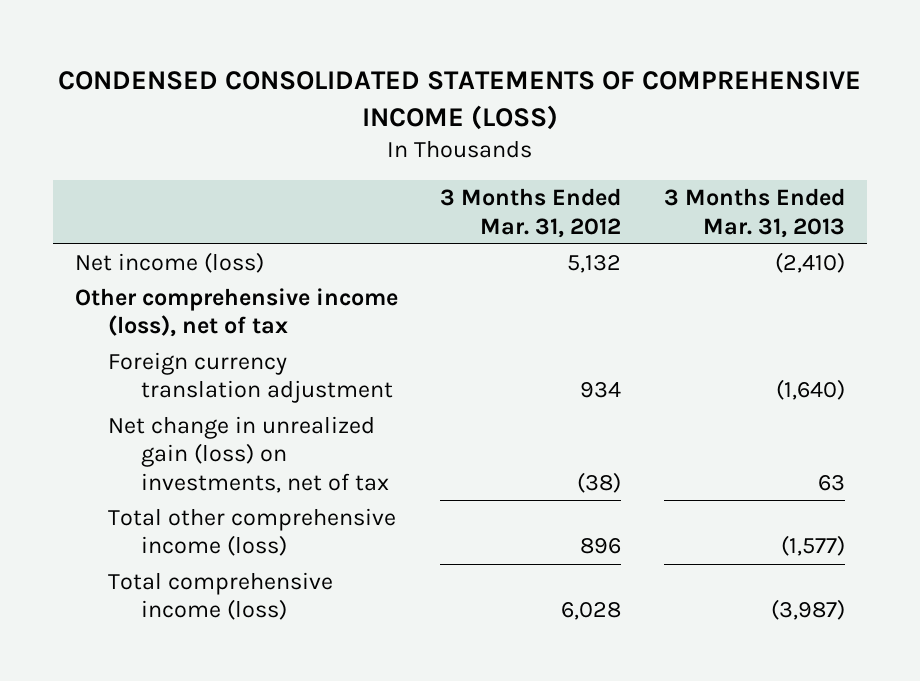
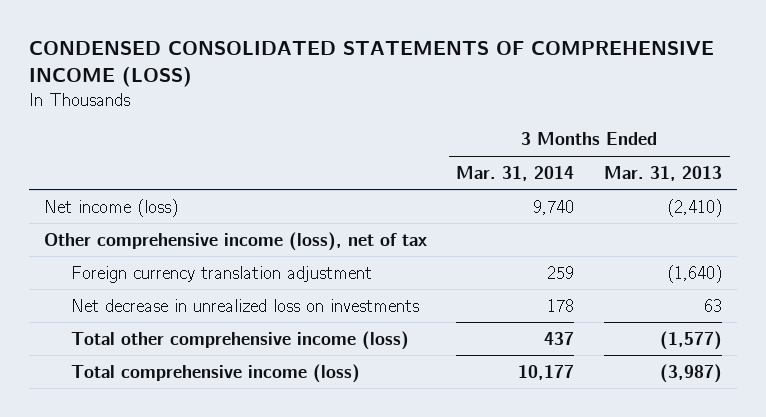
[440,188,622,238] 3 Months Ended Mar. 31, 2012 -> none
none -> [456,165,575,181] Mar. 31, 2014
[107,415,390,493] Net change in unrealized gain (loss) on investments, net of tax -> [70,298,419,312] Net decrease in unrealized loss on investments

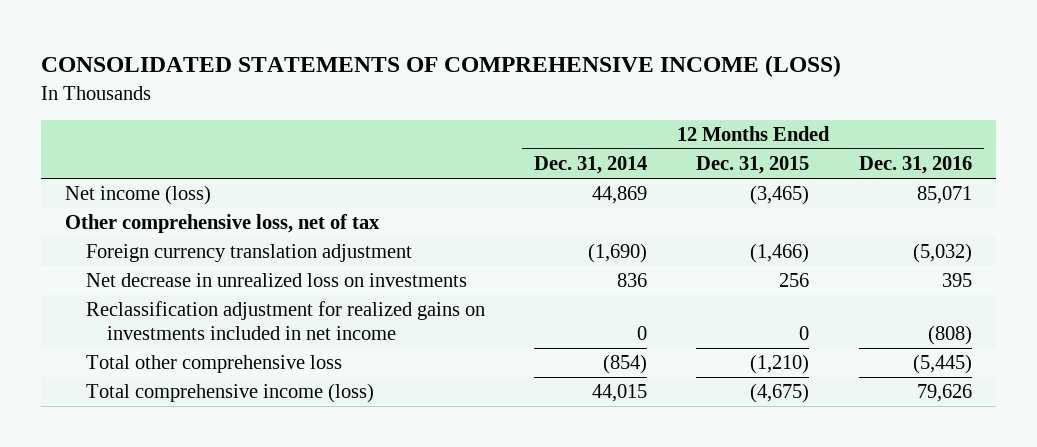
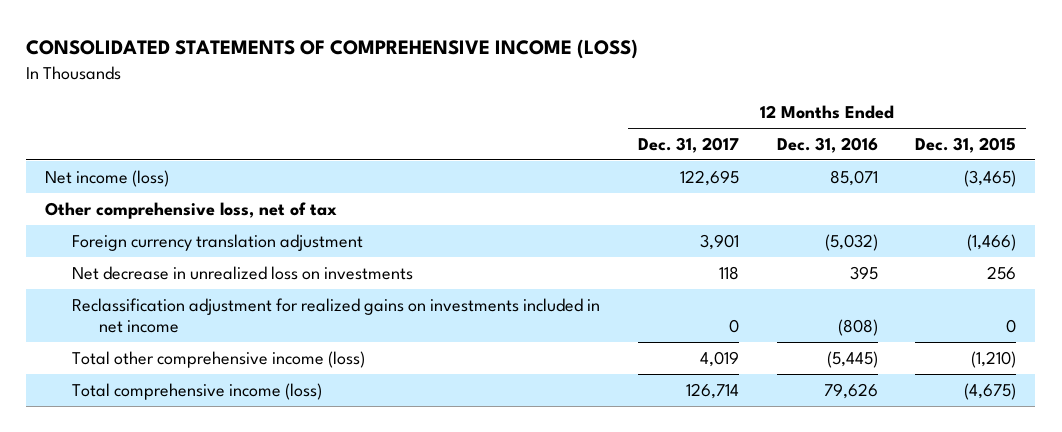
[534,156,648,175] Dec. 31, 2014 -> none
none -> [637,136,739,153] Dec. 31, 2017
[86,355,343,374] Total other comprehensive loss -> [71,350,365,368] Total other comprehensive income (loss)

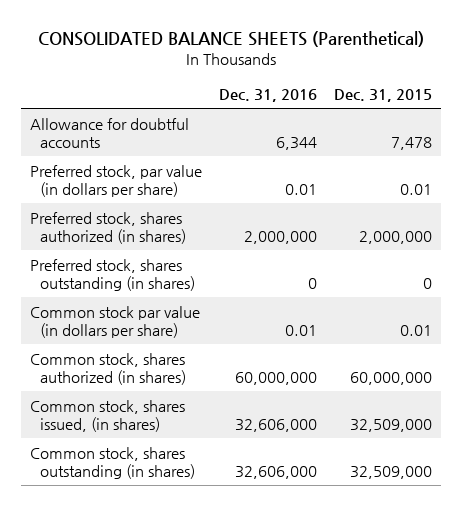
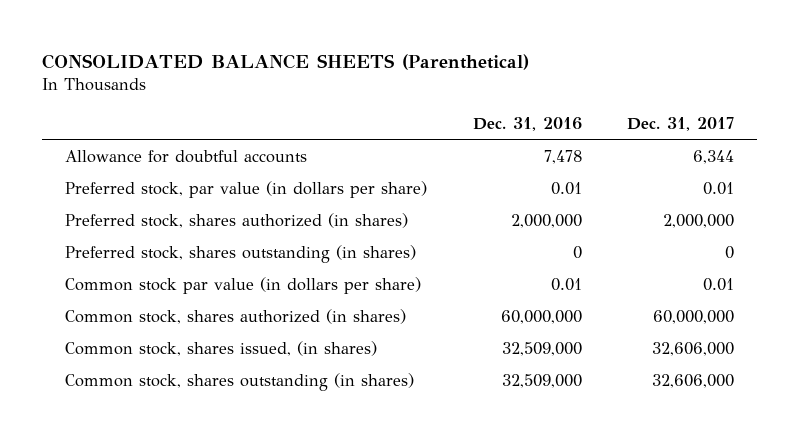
[334,88,433,102] Dec. 31, 2015 -> none
none -> [627,116,735,131] Dec. 31, 2017
[276,136,318,150] 6,344 -> [543,149,582,164] 7,478
[235,418,318,432] 32,606,000 -> [501,341,582,356] 32,509,000
[235,465,318,479] 32,606,000 -> [501,373,582,388] 32,509,000

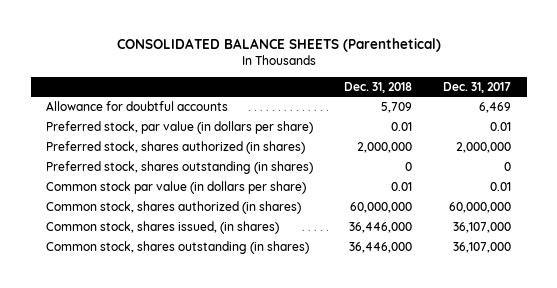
[472,116,582,131] Dec. 31, 2016 -> none
none -> [344,81,413,93] Dec. 31, 2018
[693,149,735,164] 6,344 -> [479,101,512,113] 6,469
[652,341,735,356] 32,606,000 -> [453,221,512,233] 36,107,000
[652,373,735,388] 32,606,000 -> [453,241,512,253] 36,107,000

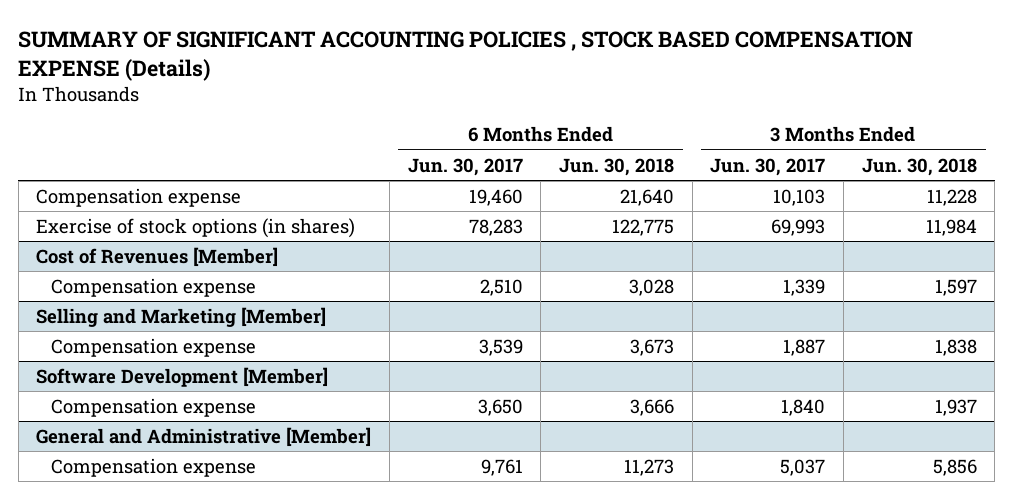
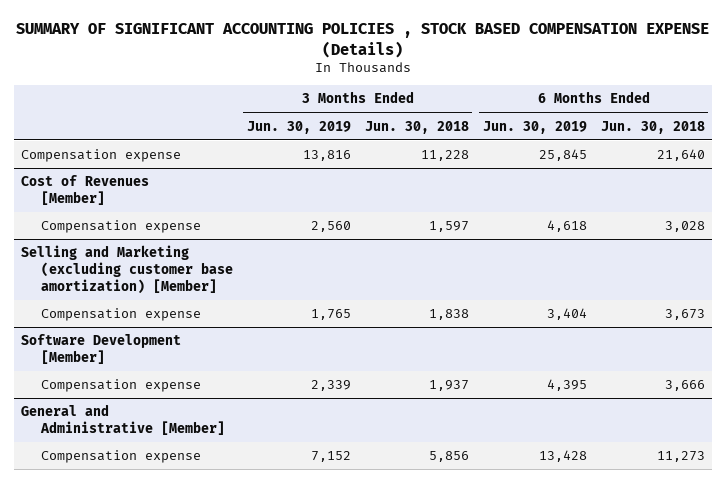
[407,157,523,176] Jun. 30, 2017 -> none
[710,157,826,176] Jun. 30, 2017 -> none
none -> [246,120,351,134] Jun. 30, 2019
none -> [482,120,587,134] Jun. 30, 2019
[36,217,356,238] Exercise of stock options (in shares) -> none
[36,306,327,327] Selling and Marketing [Member] -> [20,245,233,294] Selling and Marketing (excluding customer base amortization) [Member]

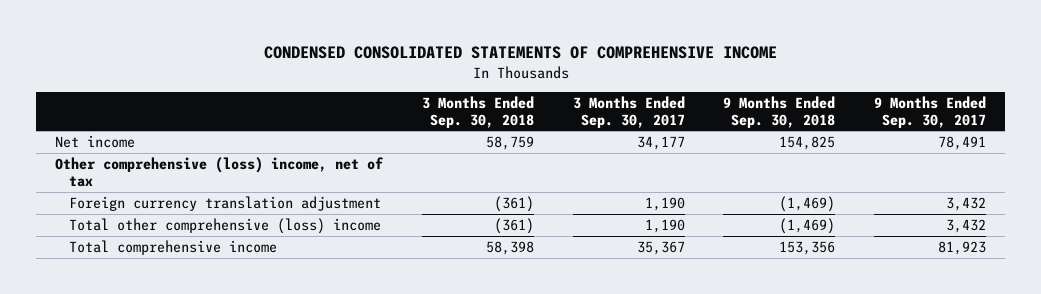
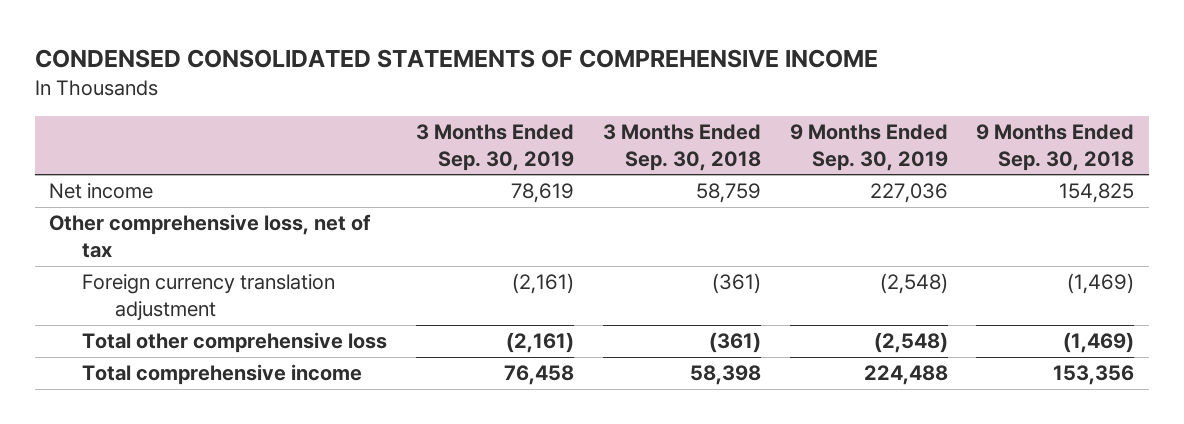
[572,95,685,128] 3 Months Ended Sep. 30, 2017 -> none
[873,95,986,128] 9 Months Ended Sep. 30, 2017 -> none
none -> [416,123,575,171] 3 Months Ended Sep. 30, 2019
none -> [789,123,948,171] 9 Months Ended Sep. 30, 2019
[55,156,385,187] Other comprehensive (loss) income, net of tax -> [49,214,372,258] Other comprehensive loss, net of tax
[69,217,382,234] Total other comprehensive (loss) income -> [82,332,388,354] Total other comprehensive loss

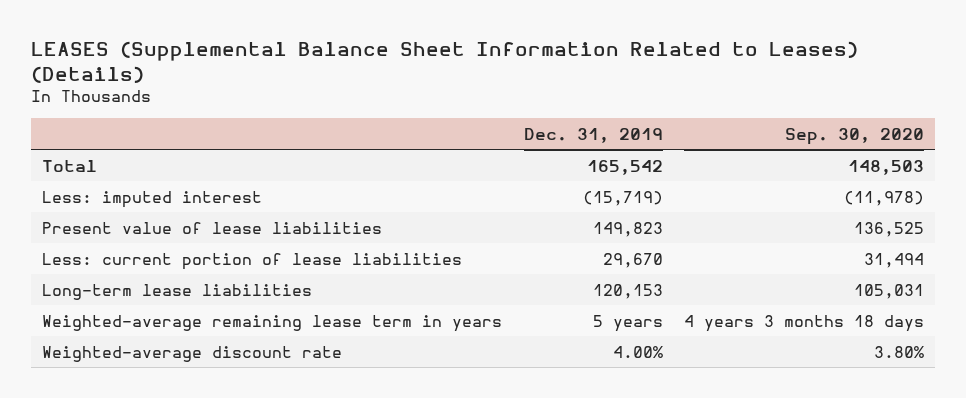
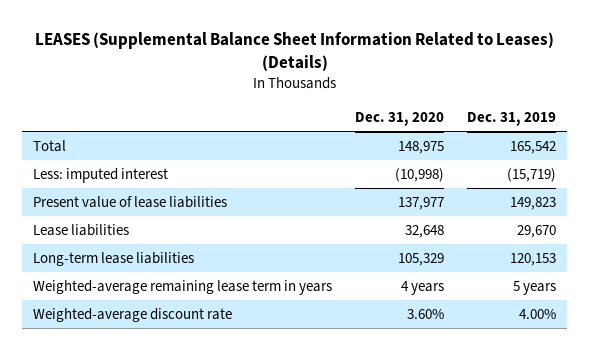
[785,127,925,145] Sep. 30, 2020 -> none
none -> [355,112,445,127] Dec. 31, 2020
[41,252,462,270] Less: current portion of lease liabilities -> [33,223,130,236] Lease liabilities

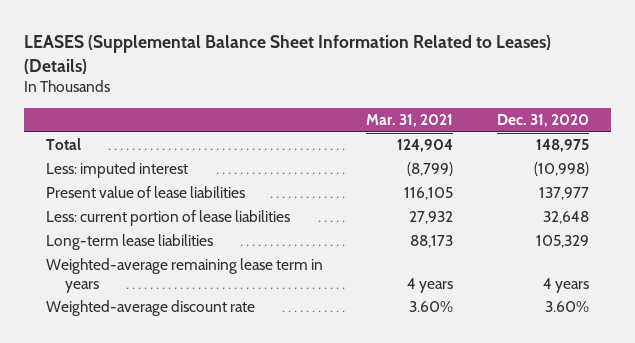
[466,112,556,127] Dec. 31, 2019 -> none
none -> [366,114,454,128] Mar. 31, 2021
[33,223,130,236] Lease liabilities -> [45,210,290,227] Less: current portion of lease liabilities

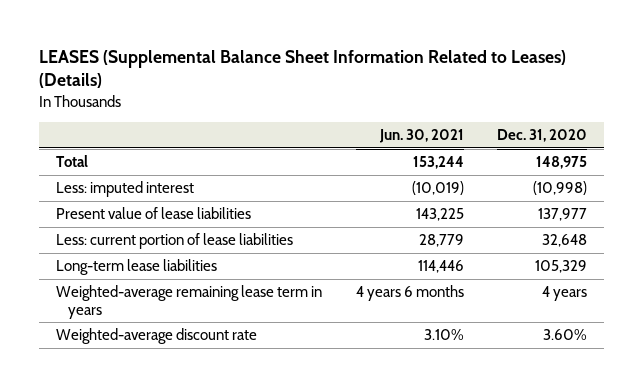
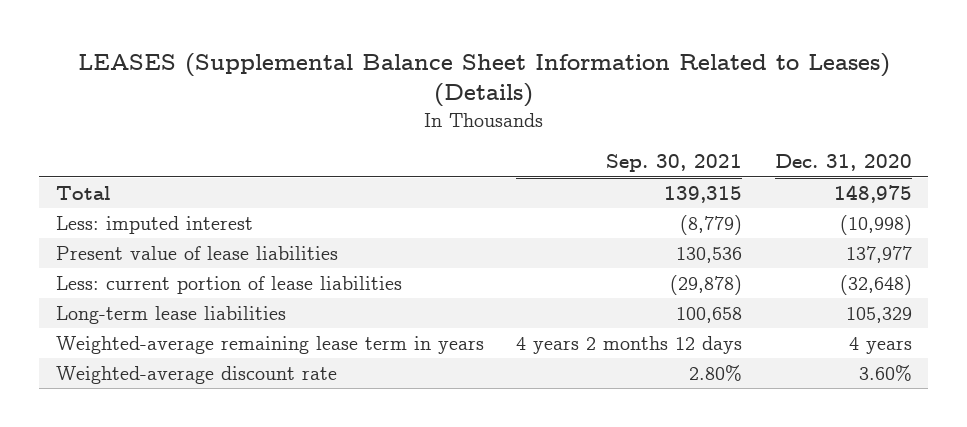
[378,129,464,144] Jun. 30, 2021 -> none
none -> [606,154,743,173] Sep. 30, 2021
[542,234,588,248] 32,648 -> [839,274,912,295] (32,648)

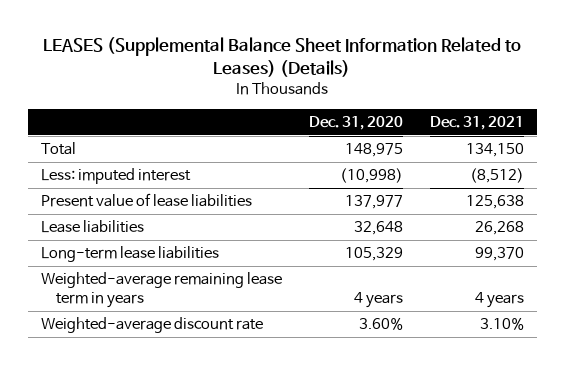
[606,154,743,173] Sep. 30, 2021 -> none
none -> [429,116,524,131] Dec. 31, 2021
[55,275,402,294] Less: current portion of lease liabilities -> [41,220,145,234] Lease liabilities
[839,274,912,295] (32,648) -> [353,221,403,236] 32,648

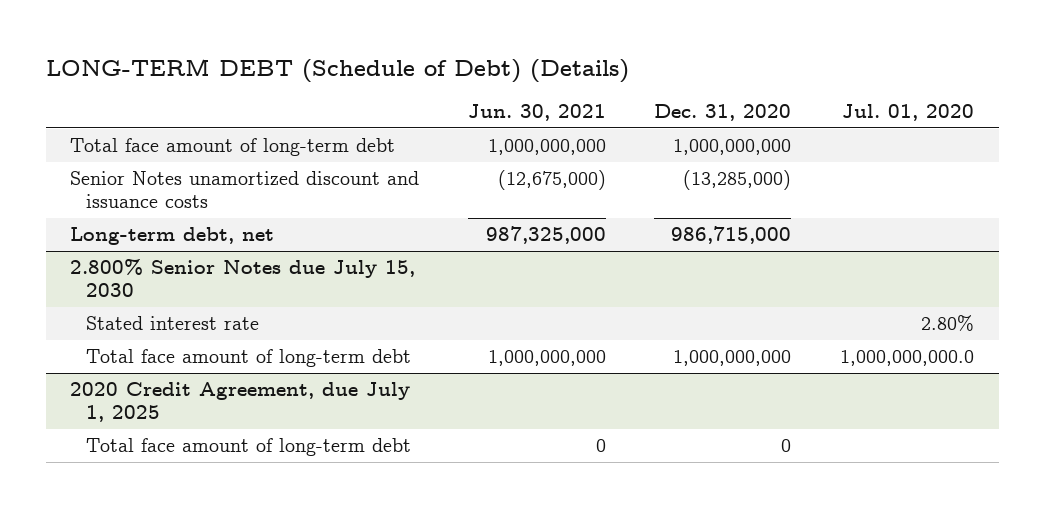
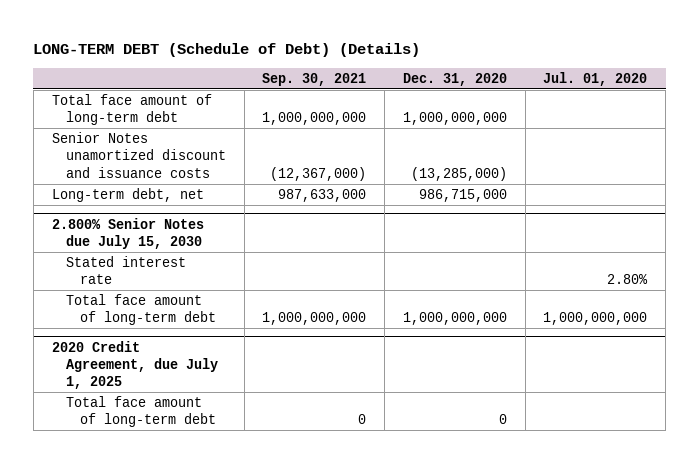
[467,104,606,122] Jun. 30, 2021 -> none
none -> [262,72,367,86] Sep. 30, 2021
[840,350,975,367] 1,000,000,000.0 -> [543,312,648,326] 1,000,000,000

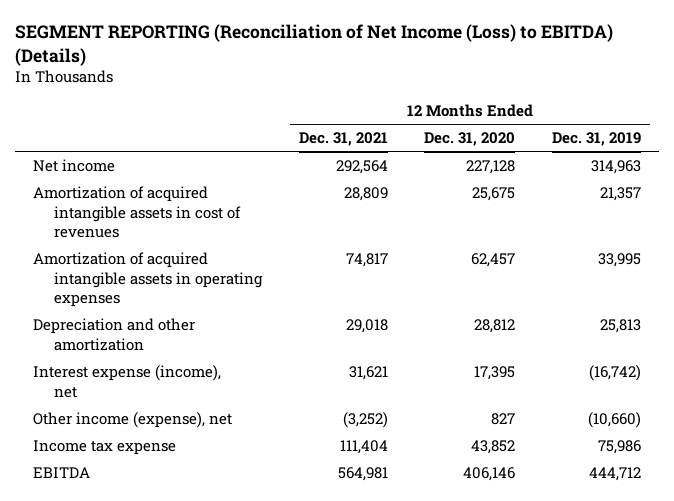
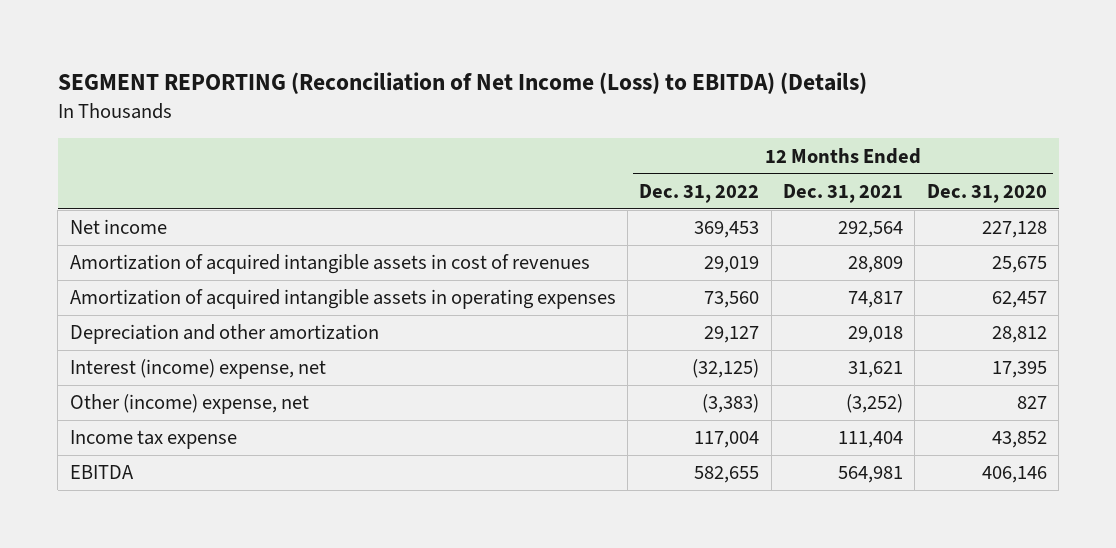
[551,132,641,147] Dec. 31, 2019 -> none
none -> [639,183,760,203] Dec. 31, 2022
[33,364,222,398] Interest expense (income), net -> [69,359,326,380] Interest (income) expense, net
[33,411,233,428] Other income (expense), net -> [69,394,309,415] Other (income) expense, net

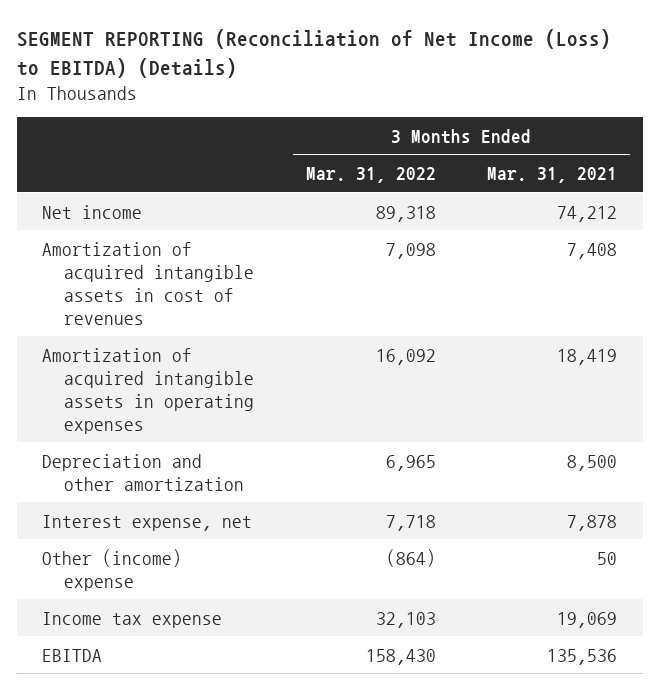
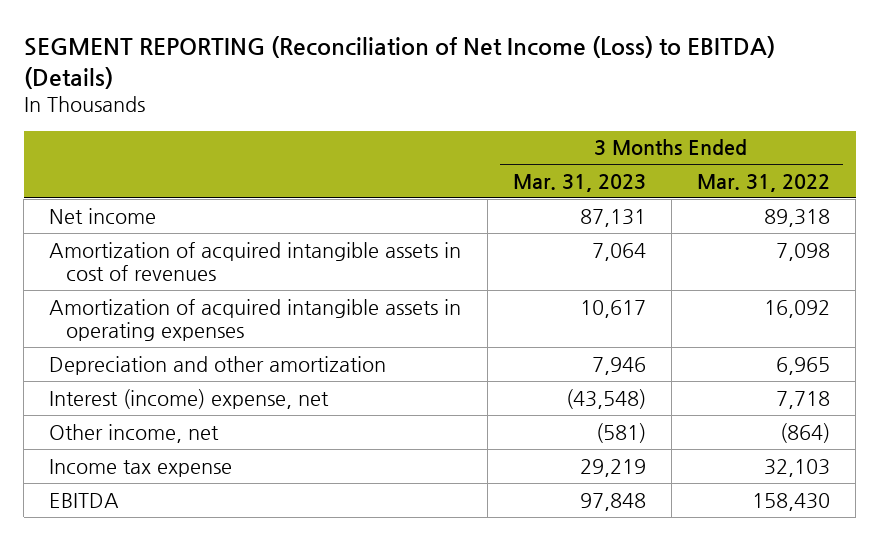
[487,166,618,183] Mar. 31, 2021 -> none
none -> [512,173,646,192] Mar. 31, 2023
[42,514,253,531] Interest expense, net -> [49,388,330,409] Interest (income) expense, net
[42,548,183,591] Other (income) expense -> [49,423,220,443] Other income, net

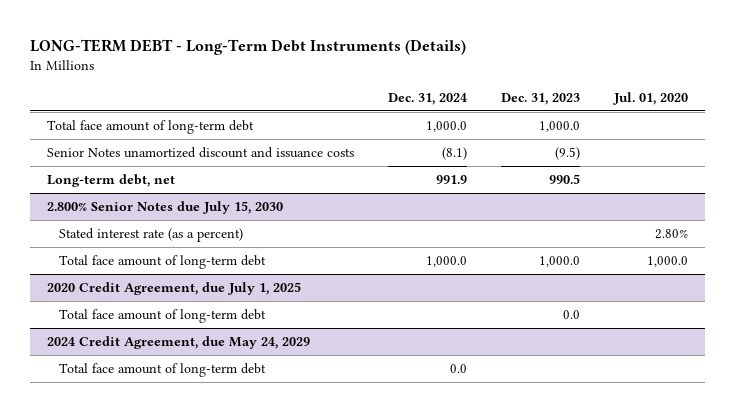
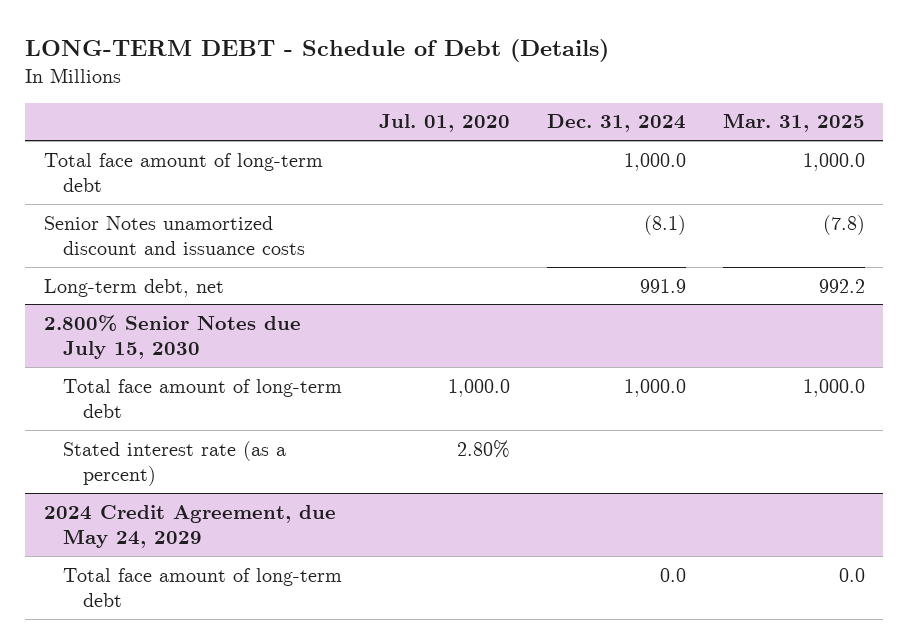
[29,38,466,55] LONG-TERM DEBT - Long-Term Debt Instruments (Details) -> [25,38,610,62] LONG-TERM DEBT - Schedule of Debt (Details)
[500,92,580,105] Dec. 31, 2023 -> none
none -> [722,113,865,133] Mar. 31, 2025
[46,282,301,296] 2020 Credit Agreement, due July 1, 2025 -> none
[58,309,266,324] Total face amount of long-term debt -> none
[58,228,243,243] Stated interest rate (as a percent) -> [63,440,287,487] Stated interest rate (as a percent)

